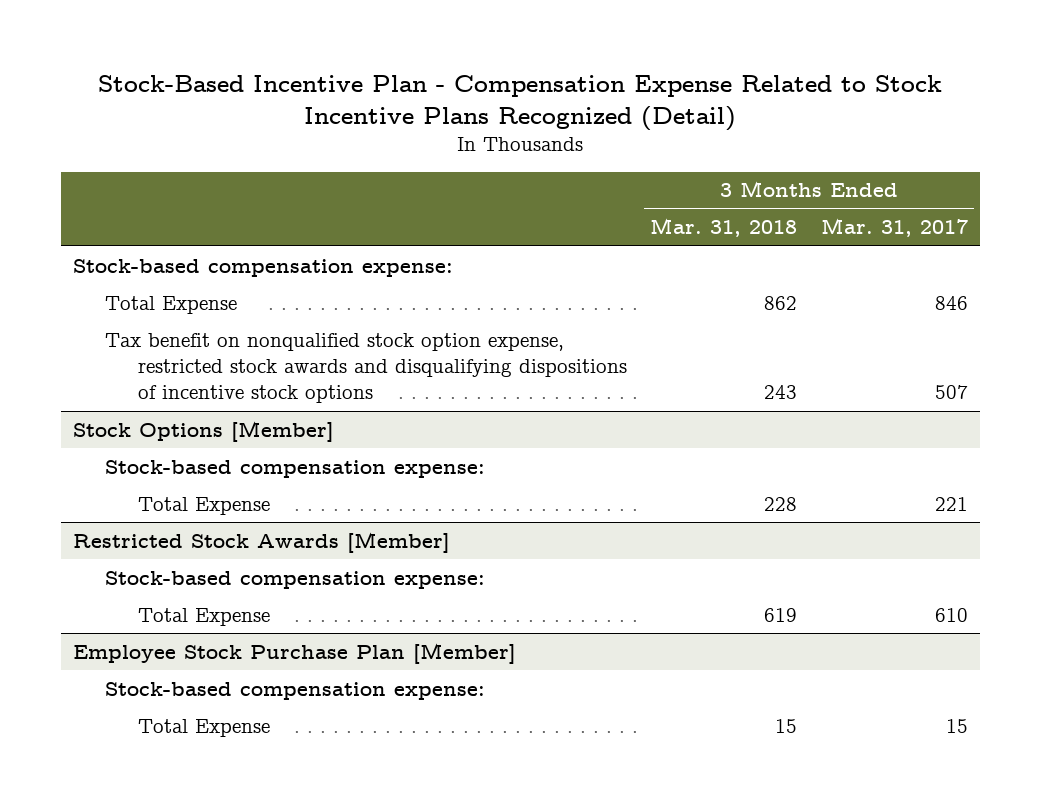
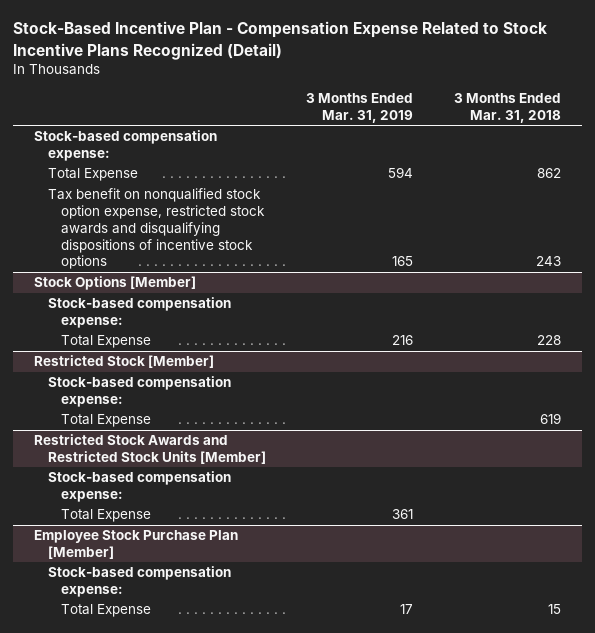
[821,218,969,238] Mar. 31, 2017 -> none
none -> [306,93,414,123] 3 Months Ended Mar. 31, 2019
[72,531,450,553] Restricted Stock Awards [Member] -> [33,355,214,369] Restricted Stock [Member]
none -> [33,434,266,465] Restricted Stock Awards and Restricted Stock Units [Member]
none -> [47,471,231,503] Stock-based compensation expense:
none -> [61,509,152,523] Total Expense

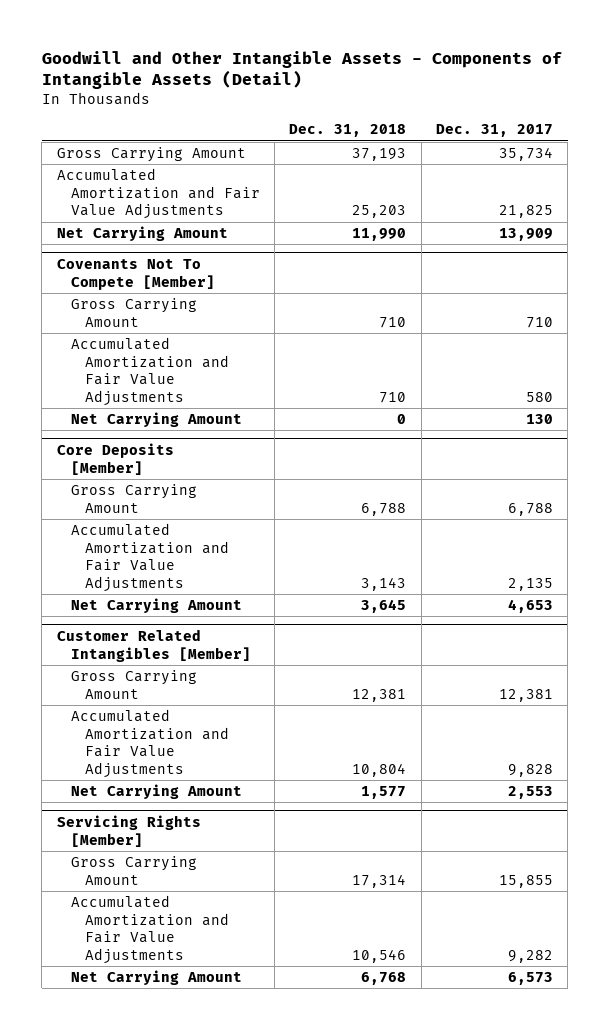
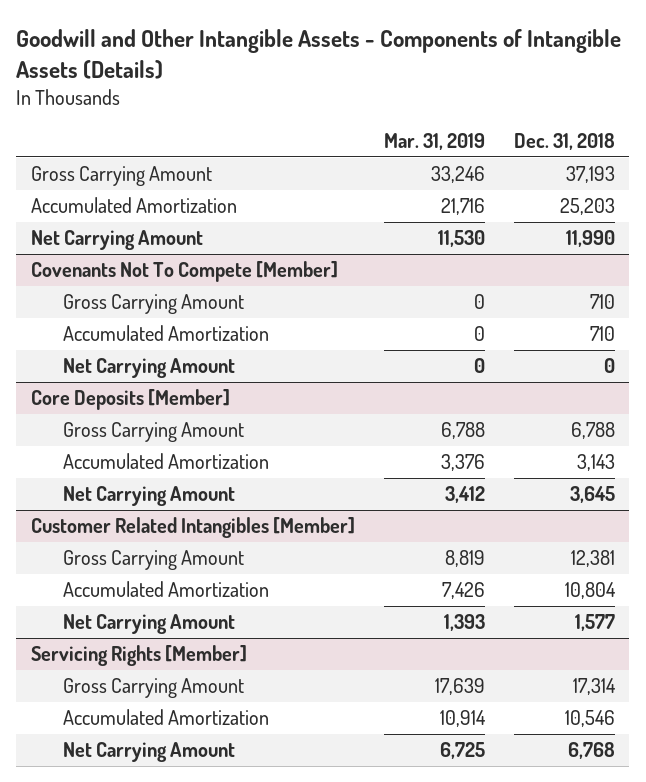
[41,50,562,90] Goodwill and Other Intangible Assets - Components of Intangible Assets (Detail) -> [16,29,622,80] Goodwill and Other Intangible Assets - Components of Intangible Assets (Details)
[435,124,553,138] Dec. 31, 2017 -> none
none -> [383,132,485,150] Mar. 31, 2019
[56,168,260,220] Accumulated Amortization and Fair Value Adjustments -> [30,197,237,214] Accumulated Amortization
[70,337,229,407] Accumulated Amortization and Fair Value Adjustments -> [62,325,269,342] Accumulated Amortization
[70,523,229,593] Accumulated Amortization and Fair Value Adjustments -> [62,453,269,470] Accumulated Amortization
[70,709,229,779] Accumulated Amortization and Fair Value Adjustments -> [62,581,269,598] Accumulated Amortization
[70,895,229,965] Accumulated Amortization and Fair Value Adjustments -> [62,709,269,726] Accumulated Amortization

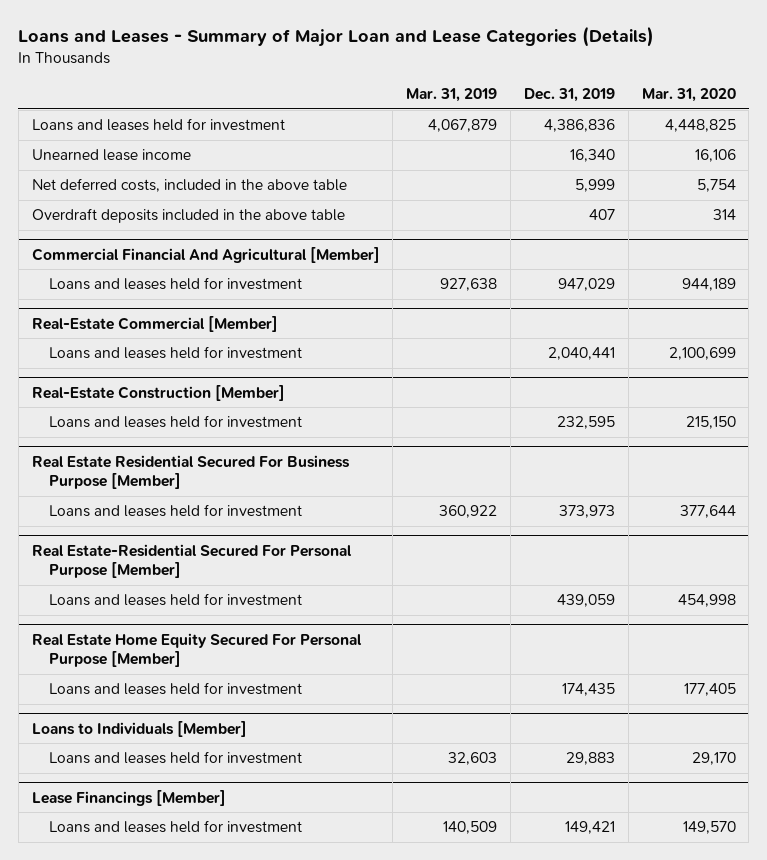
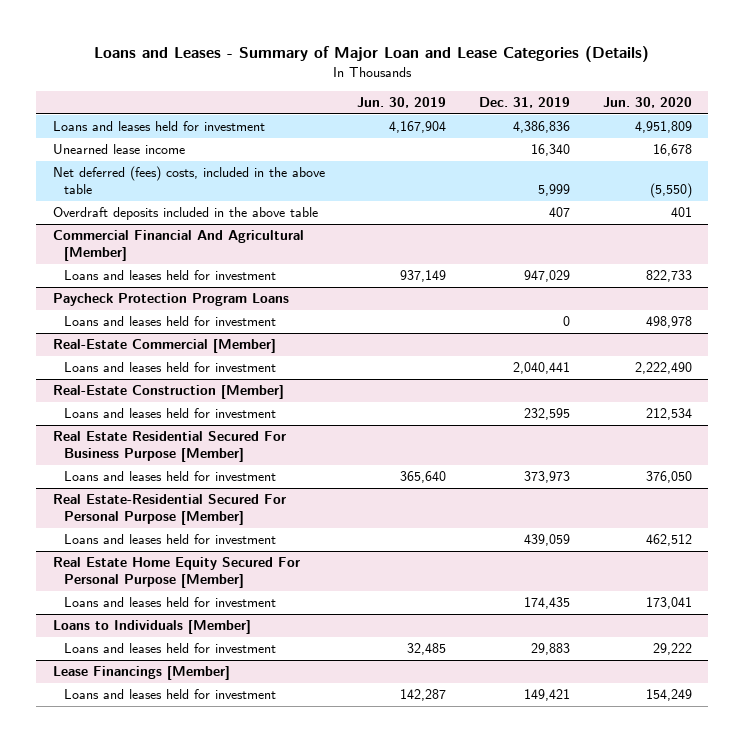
[406,88,498,103] Mar. 31, 2019 -> none
[641,88,736,103] Mar. 31, 2020 -> none
none -> [357,96,447,108] Jun. 30, 2019
none -> [602,96,692,108] Jun. 30, 2020
[31,178,347,193] Net deferred costs, included in the above table -> [52,166,325,195] Net deferred (fees) costs, included in the above table
none -> [52,293,289,307] Paycheck Protection Program Loans
none -> [63,316,276,327] Loans and leases held for investment

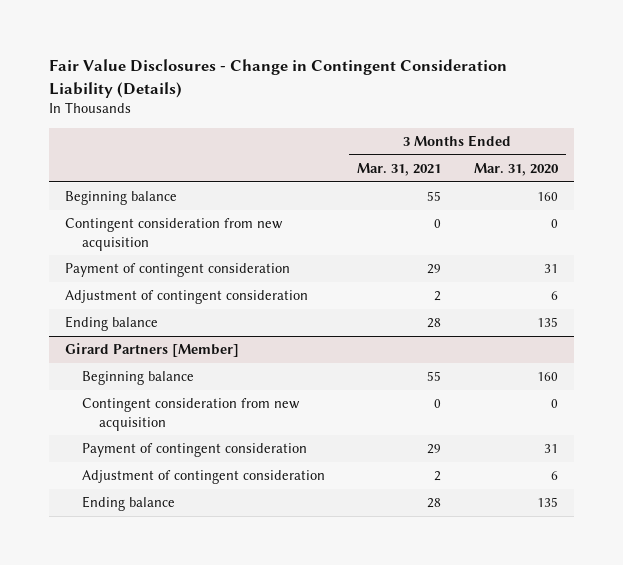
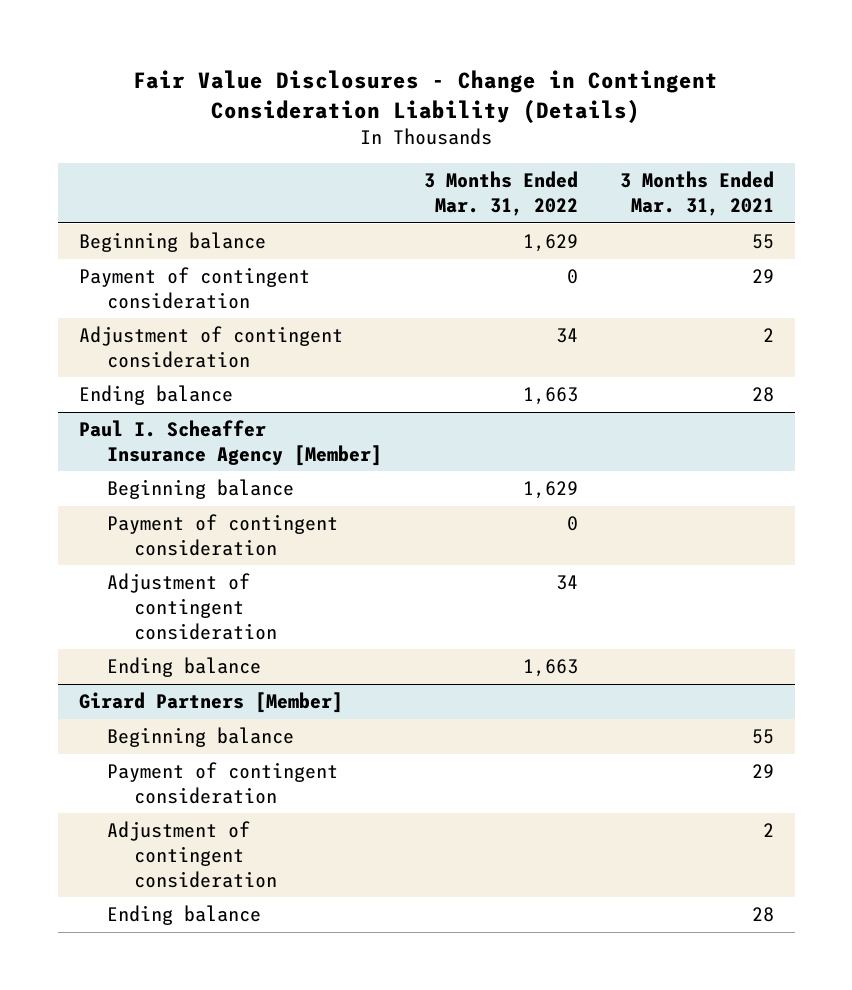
[473,163,559,177] Mar. 31, 2020 -> none
none -> [423,171,578,217] 3 Months Ended Mar. 31, 2022
[65,218,284,251] Contingent consideration from new acquisition -> none
none -> [78,420,382,466] Paul I. Scheaffer Insurance Agency [Member]
none -> [106,479,294,500] Beginning balance
none -> [106,514,338,556] Payment of contingent consideration
none -> [106,573,278,640] Adjustment of contingent consideration
none -> [106,657,261,678] Ending balance
[81,398,300,431] Contingent consideration from new acquisition -> none

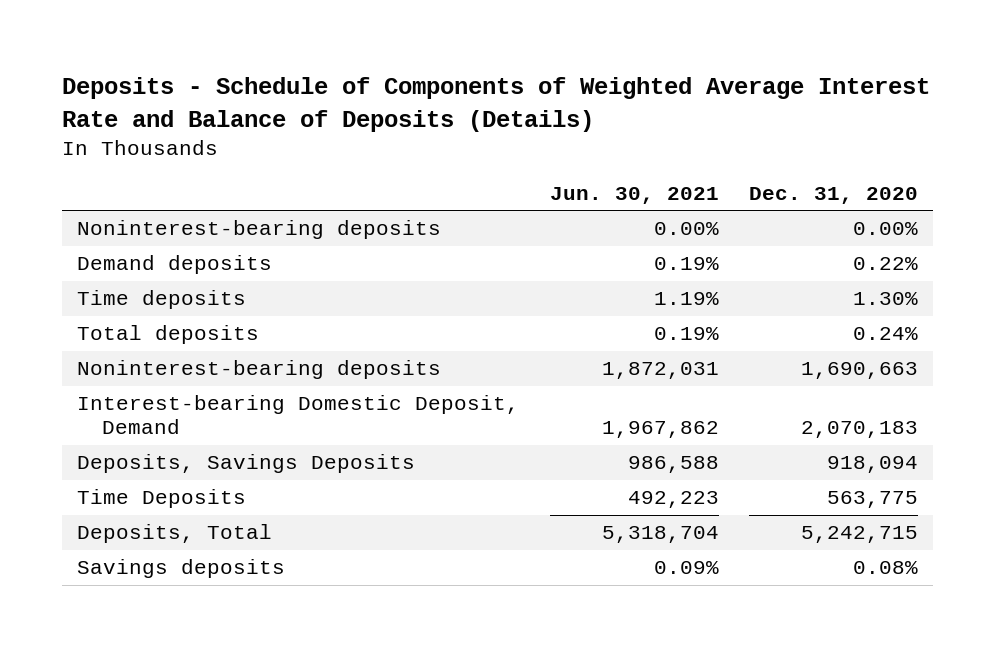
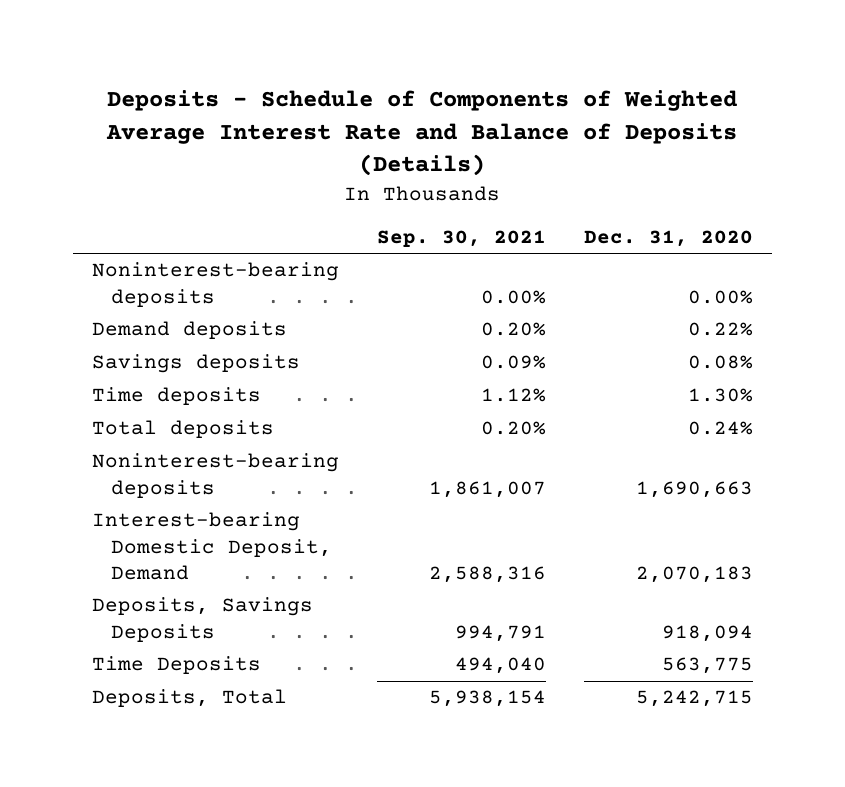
[549,186,719,204] Jun. 30, 2021 -> none
none -> [376,230,546,248] Sep. 30, 2021
[77,559,286,579] Savings deposits -> [91,354,300,374] Savings deposits

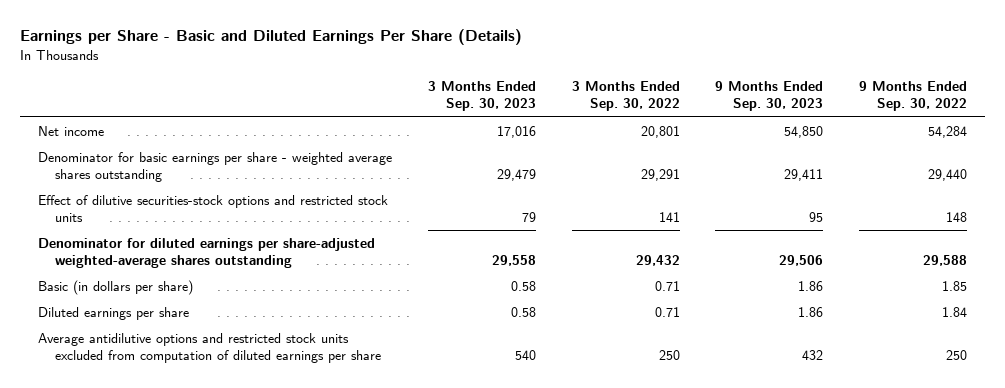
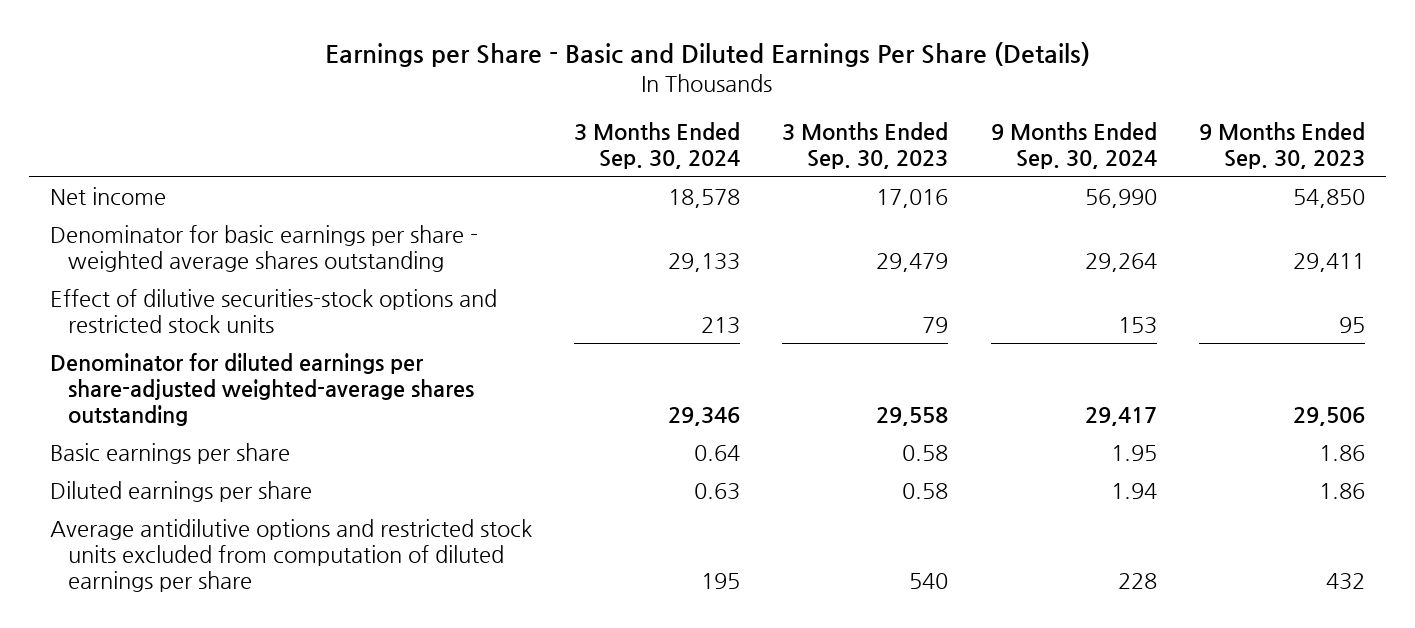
[571,81,680,112] 3 Months Ended Sep. 30, 2022 -> none
[859,81,968,112] 9 Months Ended Sep. 30, 2022 -> none
none -> [574,121,741,169] 3 Months Ended Sep. 30, 2024
none -> [990,121,1157,169] 9 Months Ended Sep. 30, 2024
[38,279,194,295] Basic (in dollars per share) -> [49,442,290,464] Basic earnings per share

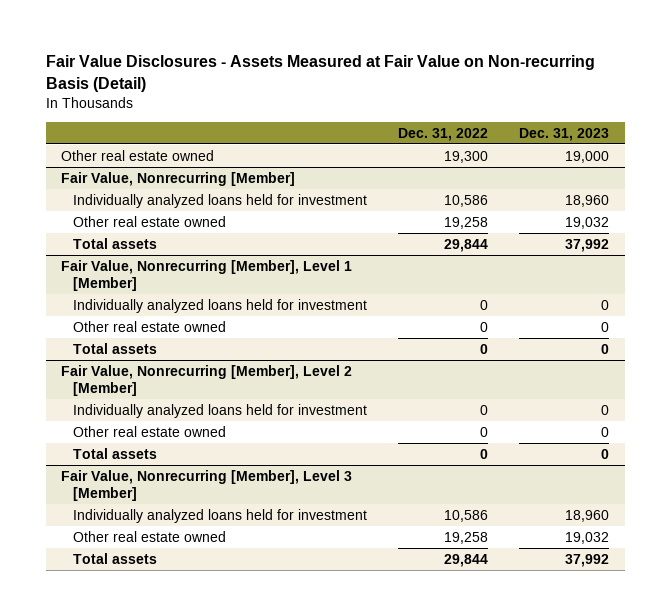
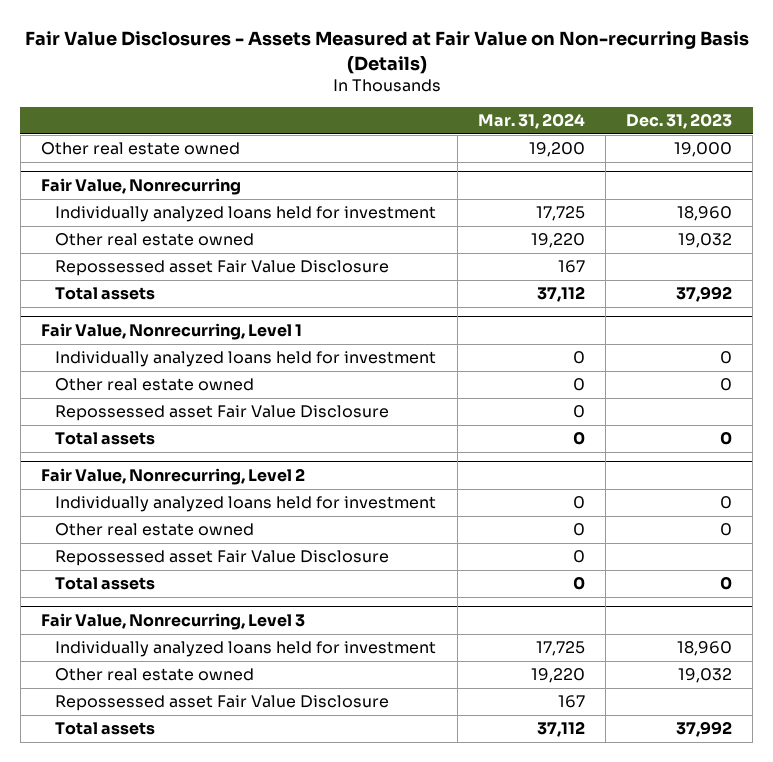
[45,55,595,93] Fair Value Disclosures - Assets Measured at Fair Value on Non-recurring Basis (Detail) -> [24,30,749,74] Fair Value Disclosures - Assets Measured at Fair Value on Non-recurring Basis (Details)
[398,127,489,141] Dec. 31, 2022 -> none
none -> [477,113,585,130] Mar. 31, 2024
[61,171,296,186] Fair Value, Nonrecurring [Member] -> [40,177,241,195] Fair Value, Nonrecurring
none -> [55,260,390,277] Repossessed asset Fair Value Disclosure
[61,259,353,292] Fair Value, Nonrecurring [Member], Level 1 [Member] -> [40,322,302,340] Fair Value, Nonrecurring, Level 1
none -> [55,405,390,422] Repossessed asset Fair Value Disclosure
[61,364,353,397] Fair Value, Nonrecurring [Member], Level 2 [Member] -> [40,467,305,485] Fair Value, Nonrecurring, Level 2
none -> [55,550,390,567] Repossessed asset Fair Value Disclosure
[61,469,353,502] Fair Value, Nonrecurring [Member], Level 3 [Member] -> [40,612,305,630] Fair Value, Nonrecurring, Level 3
none -> [55,695,390,712] Repossessed asset Fair Value Disclosure

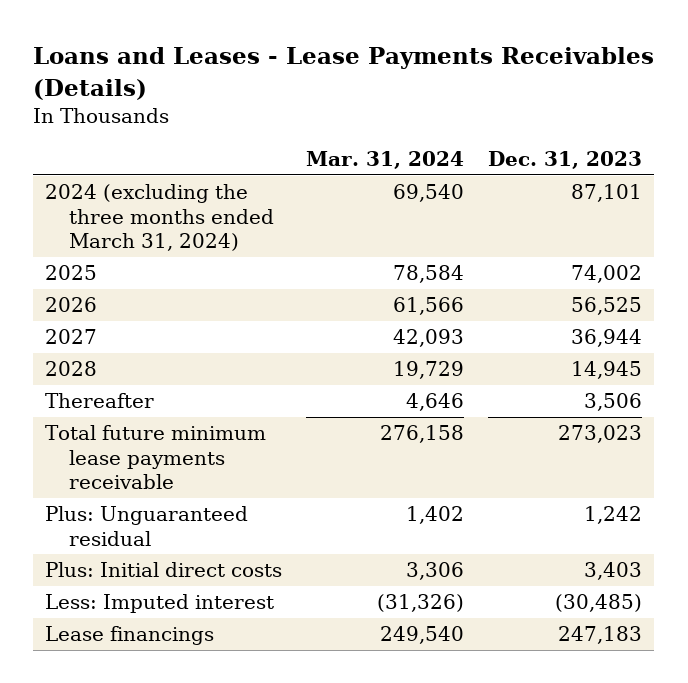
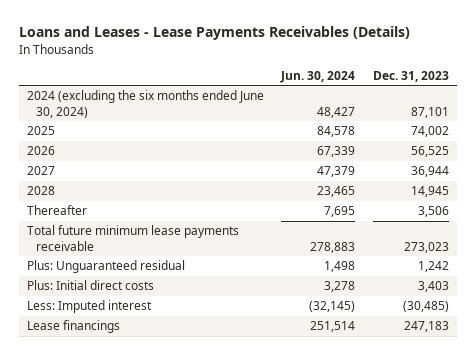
[306,150,465,169] Mar. 31, 2024 -> none
none -> [280,70,356,83] Jun. 30, 2024
[45,184,275,252] 2024 (excluding the three months ended March 31, 2024) -> [27,90,265,118] 2024 (excluding the six months ended June 30, 2024)

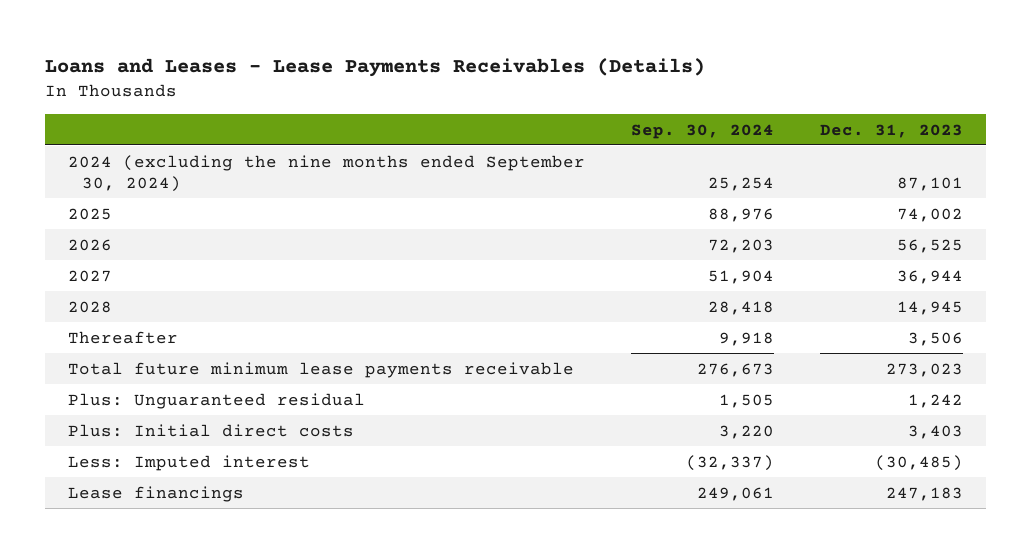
[280,70,356,83] Jun. 30, 2024 -> none
none -> [631,123,775,139] Sep. 30, 2024
[27,90,265,118] 2024 (excluding the six months ended June 30, 2024) -> [67,154,585,193] 2024 (excluding the nine months ended September 30, 2024)

